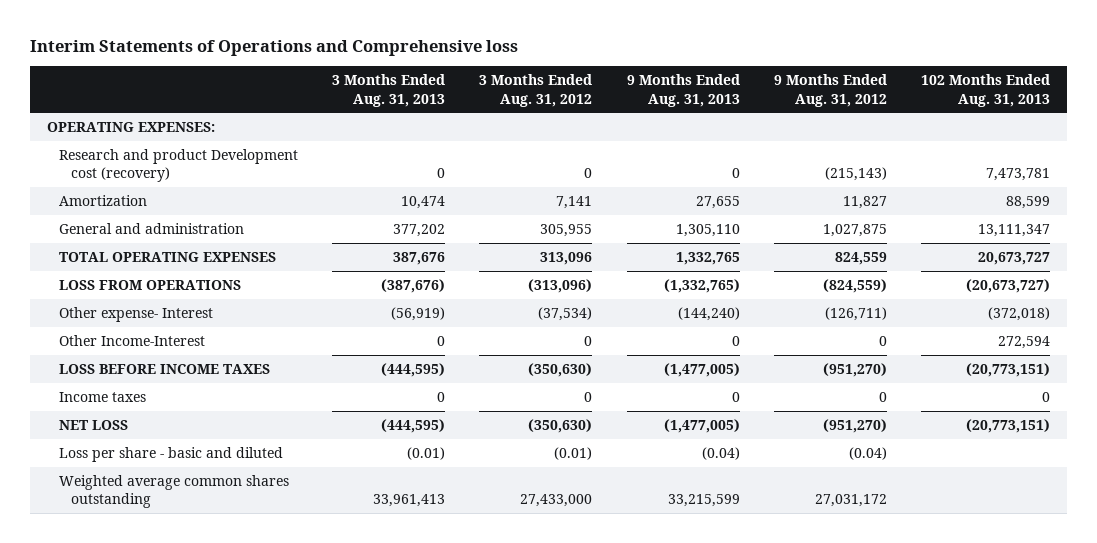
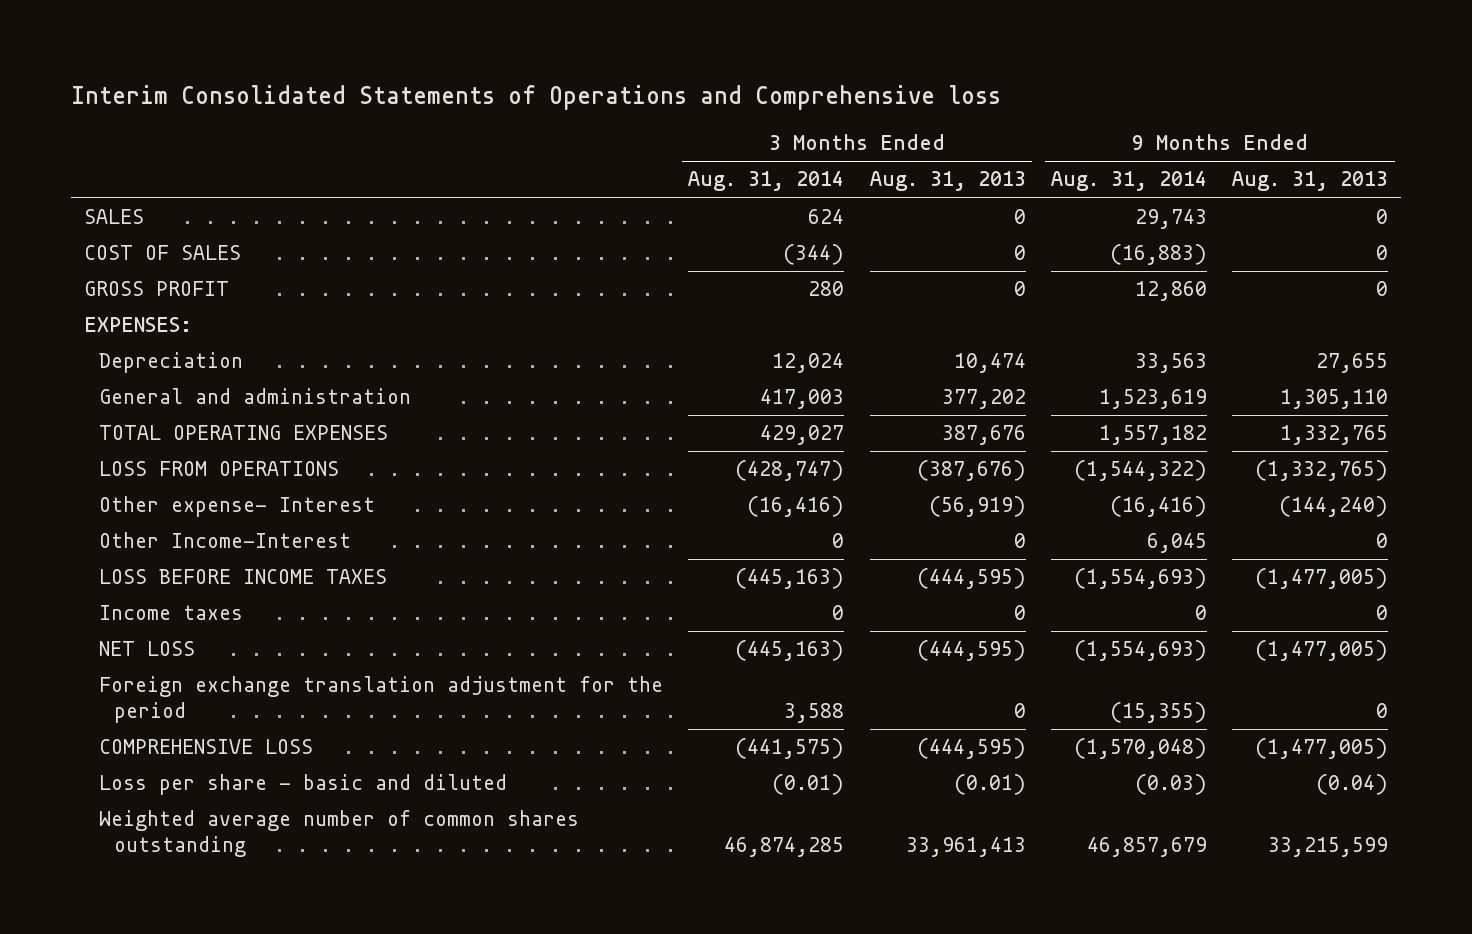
[30,40,519,57] Interim Statements of Operations and Comprehensive loss -> [71,84,1002,110] Interim Consolidated Statements of Operations and Comprehensive loss
[479,74,593,107] 3 Months Ended Aug. 31, 2012 -> none
[773,74,887,107] 9 Months Ended Aug. 31, 2012 -> none
[920,74,1050,107] 102 Months Ended Aug. 31, 2013 -> none
none -> [688,171,845,192] Aug. 31, 2014
none -> [1050,171,1207,192] Aug. 31, 2014
[59,148,299,183] Research and product Development cost (recovery) -> none
none -> [84,209,145,225] SALES
none -> [84,245,242,261] COST OF SALES
none -> [84,281,230,297] GROSS PROFIT
[47,121,216,132] OPERATING EXPENSES: -> [84,317,193,333] EXPENSES:
[59,194,148,206] Amortization -> [98,352,243,374] Depreciation
none -> [98,676,663,723] Foreign exchange translation adjustment for the period
none -> [98,739,313,755] COMPREHENSIVE LOSS
[59,474,290,509] Weighted average common shares outstanding -> [98,810,579,857] Weighted average number of common shares outstanding

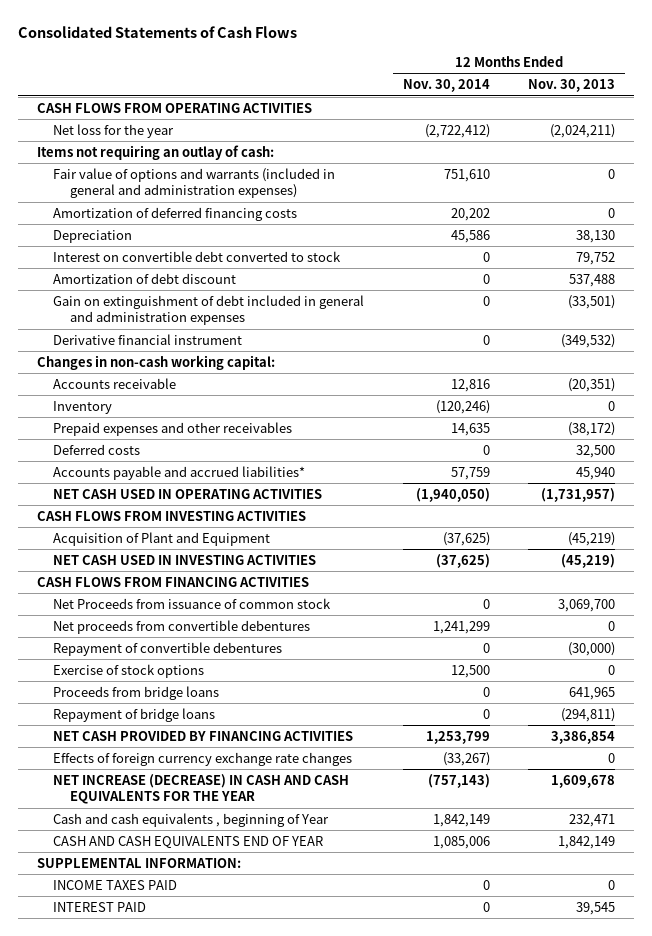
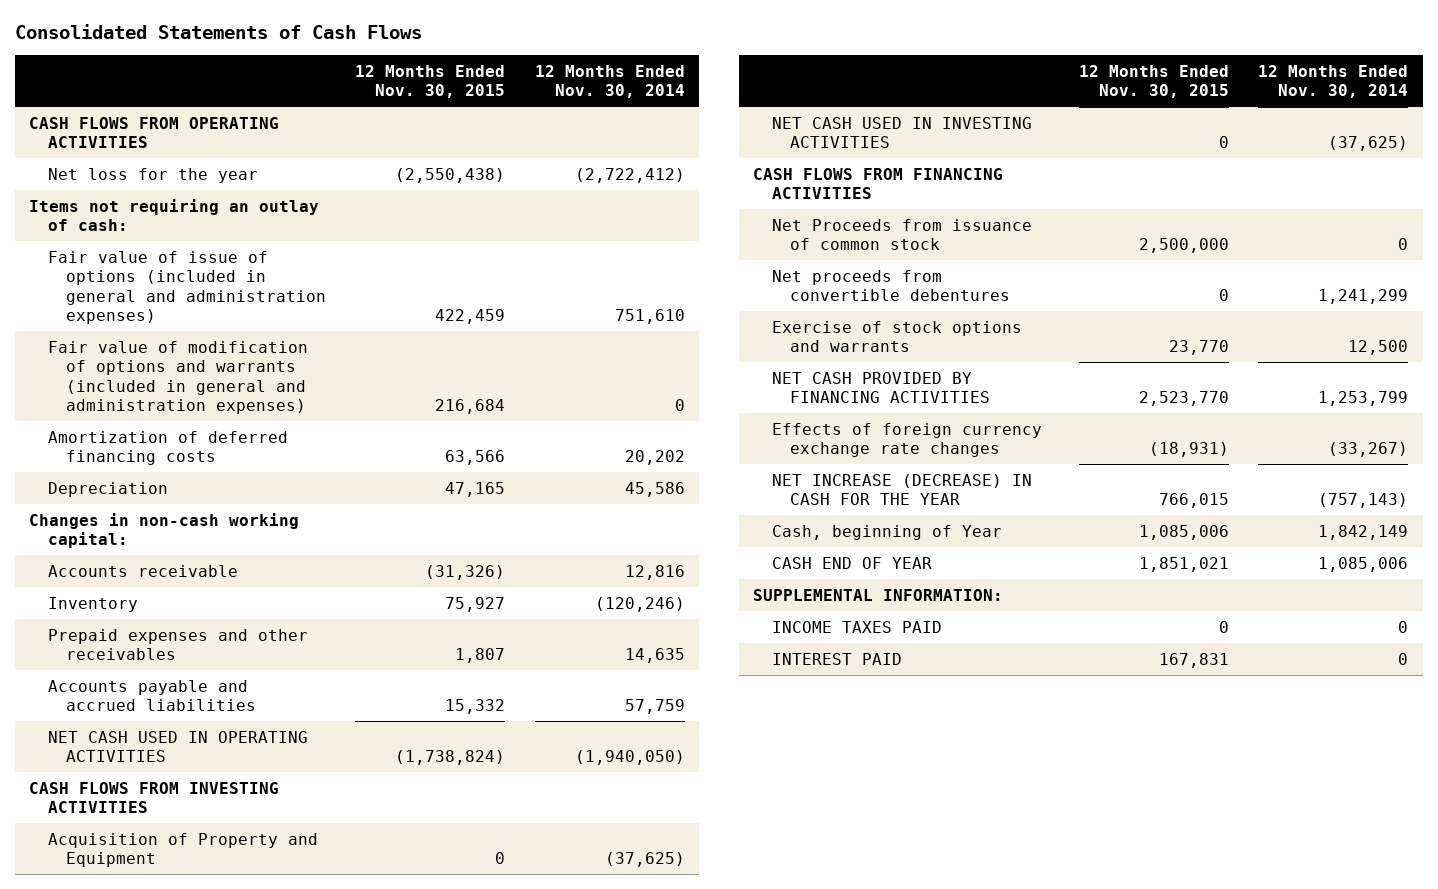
[527,79,615,93] Nov. 30, 2013 -> none
none -> [355,64,506,99] 12 Months Ended Nov. 30, 2015
[53,167,336,199] Fair value of options and warrants (included in general and administration expenses) -> [47,250,327,325] Fair value of issue of options (included in general and administration expenses)
none -> [47,340,308,415] Fair value of modification of options and warrants (included in general and administration expenses)
[53,250,342,262] Interest on convertible debt converted to stock -> none
[53,272,237,284] Amortization of debt discount -> none
[53,294,365,326] Gain on extinguishment of debt included in general and administration expenses -> none
[53,333,243,345] Derivative financial instrument -> none
[53,443,141,455] Deferred costs -> none
[53,465,306,480] Accounts payable and accrued liabilities* -> [47,679,257,712] Accounts payable and accrued liabilities
[53,531,271,546] Acquisition of Plant and Equipment -> [47,832,318,868] Acquisition of Property and Equipment
[53,641,283,656] Repayment of convertible debentures -> none
[53,685,220,700] Proceeds from bridge loans -> none
[53,707,216,722] Repayment of bridge loans -> none
[53,663,205,678] Exercise of stock options -> [771,320,1022,353] Exercise of stock options and warrants
[53,773,350,805] NET INCREASE (DECREASE) IN CASH AND CASH EQUIVALENTS FOR THE YEAR -> [771,473,1032,506] NET INCREASE (DECREASE) IN CASH FOR THE YEAR
[53,812,330,827] Cash and cash equivalents , beginning of Year -> [771,524,1002,540] Cash, beginning of Year
[53,835,324,849] CASH AND CASH EQUIVALENTS END OF YEAR -> [771,556,932,569] CASH END OF YEAR

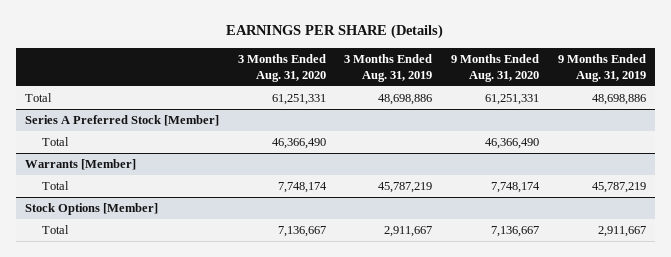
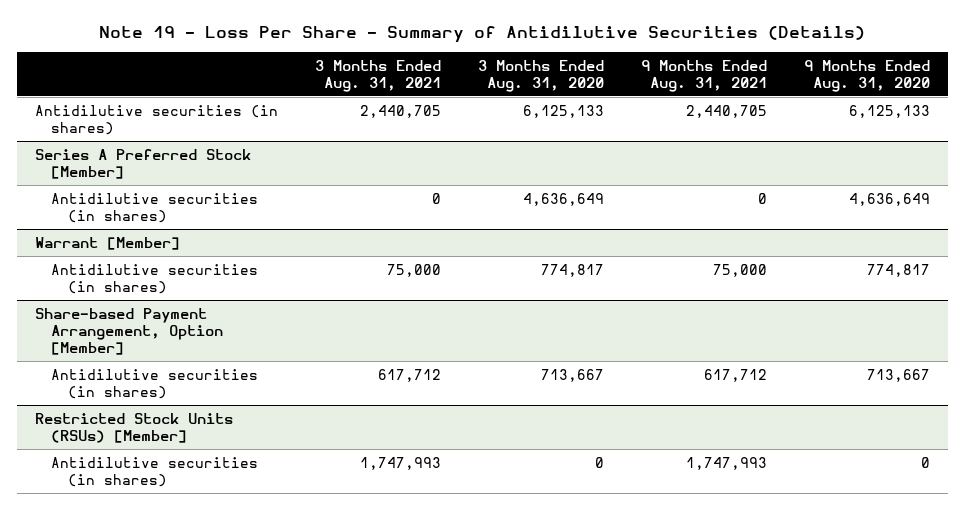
[226,24,444,40] EARNINGS PER SHARE (Details) -> [99,26,866,44] Note 19 - Loss Per Share - Summary of Antidilutive Securities (Details)
[344,53,433,82] 3 Months Ended Aug. 31, 2019 -> none
[557,53,646,82] 9 Months Ended Aug. 31, 2019 -> none
none -> [315,59,442,92] 3 Months Ended Aug. 31, 2021
none -> [640,59,767,92] 9 Months Ended Aug. 31, 2021
[25,93,53,103] Total -> none
none -> [35,104,279,135] Antidilutive securities (in shares)
[42,137,70,147] Total -> none
[42,181,70,191] Total -> none
[42,225,70,235] Total -> none
none -> [51,192,259,223] Antidilutive securities (in shares)
[25,159,137,171] Warrants [Member] -> [35,236,181,250] Warrant [Member]
none -> [51,263,259,294] Antidilutive securities (in shares)
[25,203,159,216] Stock Options [Member] -> [35,307,224,355] Share-based Payment Arrangement, Option [Member]
none -> [51,368,259,399] Antidilutive securities (in shares)
none -> [35,412,234,443] Restricted Stock Units (RSUs) [Member]
none -> [51,456,259,487] Antidilutive securities (in shares)

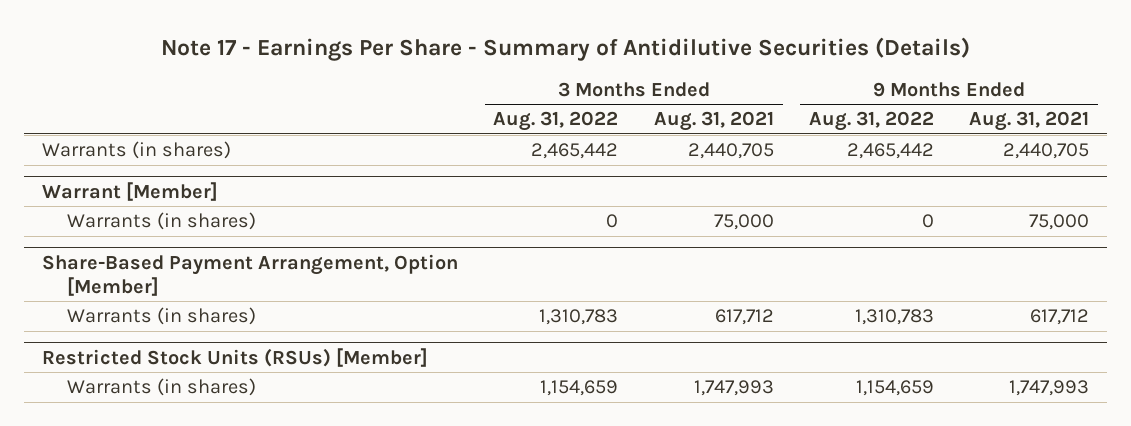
[99,26,866,44] Note 19 - Loss Per Share - Summary of Antidilutive Securities (Details) -> [160,37,970,62] Note 17 - Earnings Per Share - Summary of Antidilutive Securities (Details)
[477,59,604,92] 3 Months Ended Aug. 31, 2020 -> none
[803,59,930,92] 9 Months Ended Aug. 31, 2020 -> none
none -> [493,111,619,132] Aug. 31, 2022
none -> [809,111,935,132] Aug. 31, 2022
[35,148,252,179] Series A Preferred Stock [Member] -> none
[51,192,259,223] Antidilutive securities (in shares) -> none
[35,104,279,135] Antidilutive securities (in shares) -> [42,141,232,160] Warrants (in shares)
[51,263,259,294] Antidilutive securities (in shares) -> [67,212,257,231] Warrants (in shares)
[35,307,224,355] Share-based Payment Arrangement, Option [Member] -> [42,253,459,296] Share-Based Payment Arrangement, Option [Member]
[51,368,259,399] Antidilutive securities (in shares) -> [67,307,257,326] Warrants (in shares)
[51,456,259,487] Antidilutive securities (in shares) -> [67,378,257,397] Warrants (in shares)

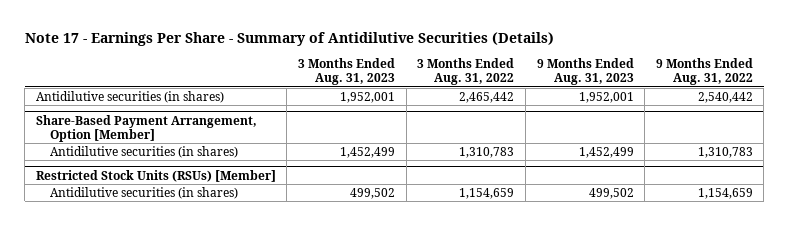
[653,111,774,132] Aug. 31, 2021 -> none
[969,111,1090,132] Aug. 31, 2021 -> none
none -> [298,58,396,86] 3 Months Ended Aug. 31, 2023
none -> [536,58,634,86] 9 Months Ended Aug. 31, 2023
[42,181,219,201] Warrant [Member] -> none
[67,212,257,231] Warrants (in shares) -> none
[42,141,232,160] Warrants (in shares) -> [35,90,224,103] Antidilutive securities (in shares)
[847,143,935,160] 2,465,442 -> [697,91,753,103] 2,540,442
[67,307,257,326] Warrants (in shares) -> [49,145,238,158] Antidilutive securities (in shares)
[67,378,257,397] Warrants (in shares) -> [49,186,238,199] Antidilutive securities (in shares)

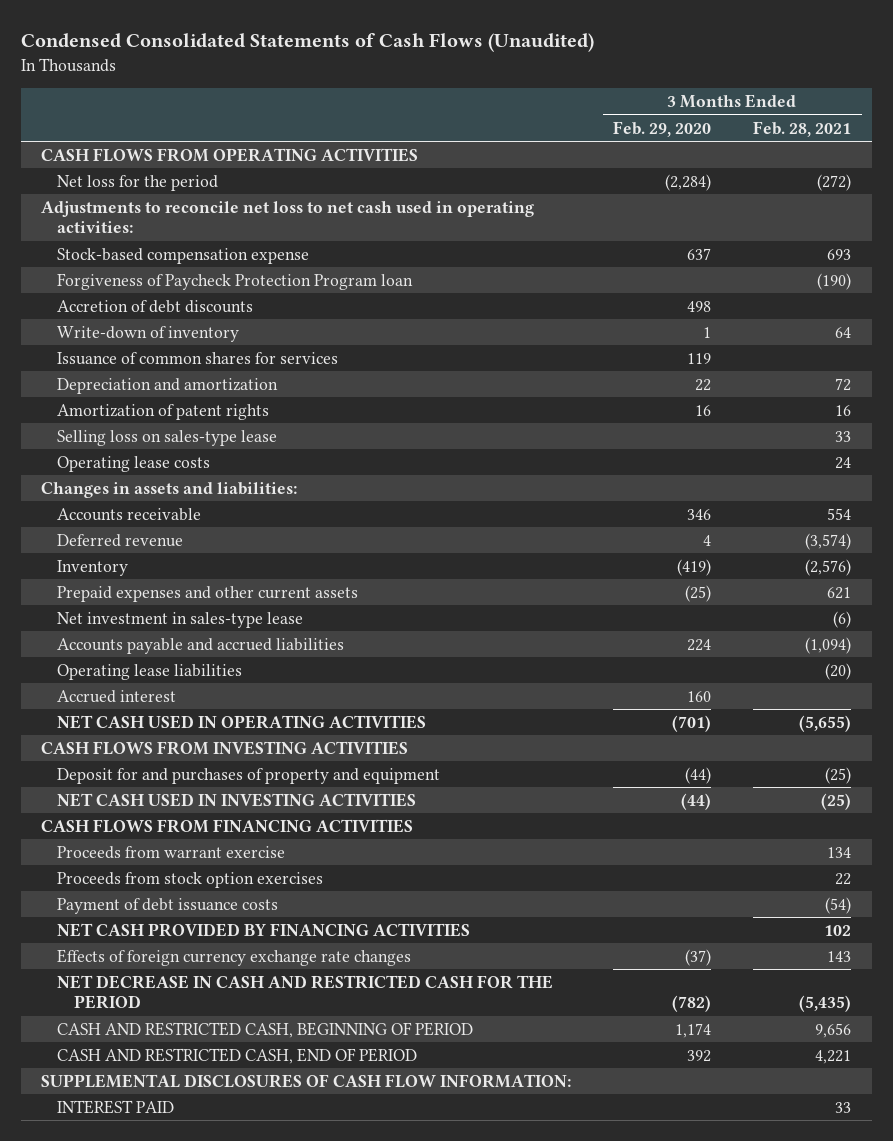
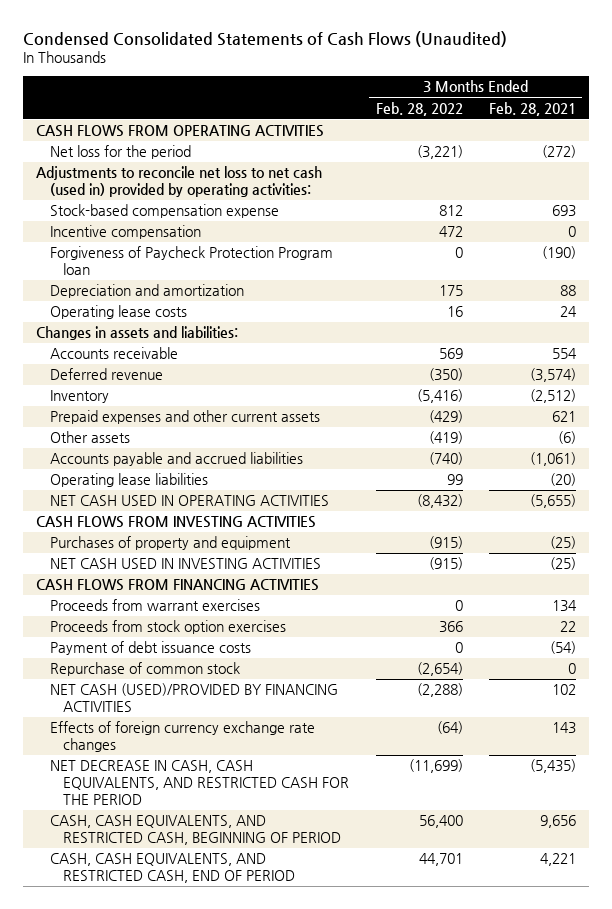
[613,120,712,137] Feb. 29, 2020 -> none
none -> [375,101,463,116] Feb. 28, 2022
[41,200,535,234] Adjustments to reconcile net loss to net cash used in operating activities: -> [36,166,323,198] Adjustments to reconcile net loss to net cash (used in) provided by operating activities:
none -> [49,225,201,240] Incentive compensation
[57,299,254,313] Accretion of debt discounts -> none
[57,325,240,342] Write-down of inventory -> none
[57,351,339,365] Issuance of common shares for services -> none
[57,403,270,420] Amortization of patent rights -> none
[57,429,278,446] Selling loss on sales-type lease -> none
[835,377,852,391] 72 -> [559,285,576,297] 88
[805,558,852,576] (2,576) -> [529,389,576,404] (2,512)
[57,611,304,628] Net investment in sales-type lease -> none
none -> [49,431,130,444] Other assets
[805,636,852,654] (1,094) -> [529,452,576,467] (1,061)
[57,689,177,703] Accrued interest -> none
[57,767,441,784] Deposit for and purchases of property and equipment -> [49,536,291,551] Purchases of property and equipment
[57,845,286,859] Proceeds from warrant exercise -> [49,599,260,612] Proceeds from warrant exercises
none -> [49,662,240,677] Repurchase of common stock
[57,922,471,937] NET CASH PROVIDED BY FINANCING ACTIVITIES -> [49,683,338,713] NET CASH (USED)/PROVIDED BY FINANCING ACTIVITIES
[41,1073,572,1088] SUPPLEMENTAL DISCLOSURES OF CASH FLOW INFORMATION: -> none
[57,1099,175,1114] INTEREST PAID -> none
[57,974,554,1010] NET DECREASE IN CASH AND RESTRICTED CASH FOR THE PERIOD -> [49,760,350,806] NET DECREASE IN CASH, CASH EQUIVALENTS, AND RESTRICTED CASH FOR THE PERIOD
[57,1021,474,1038] CASH AND RESTRICTED CASH, BEGINNING OF PERIOD -> [49,815,342,846] CASH, CASH EQUIVALENTS, AND RESTRICTED CASH, BEGINNING OF PERIOD
[57,1047,418,1064] CASH AND RESTRICTED CASH, END OF PERIOD -> [49,853,296,884] CASH, CASH EQUIVALENTS, AND RESTRICTED CASH, END OF PERIOD

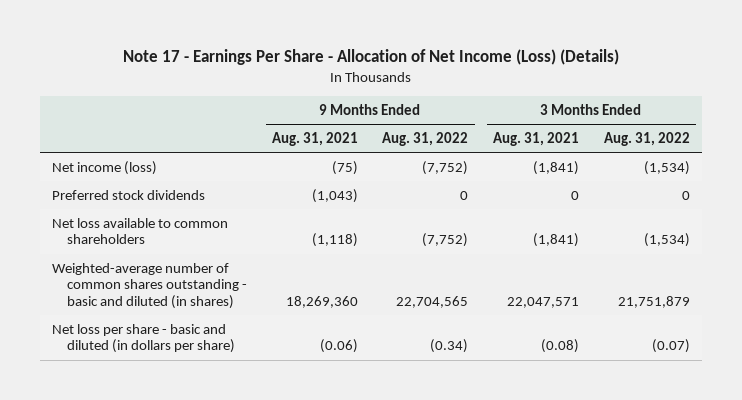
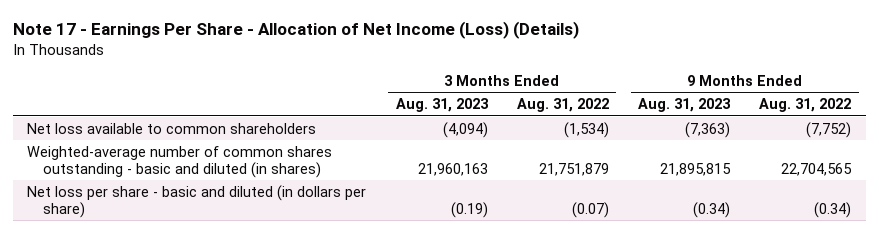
[271,131,358,146] Aug. 31, 2021 -> none
[493,131,580,146] Aug. 31, 2021 -> none
none -> [395,98,489,113] Aug. 31, 2023
none -> [637,98,731,113] Aug. 31, 2023
[51,160,157,175] Net income (loss) -> none
[51,189,205,200] Preferred stock dividends -> none

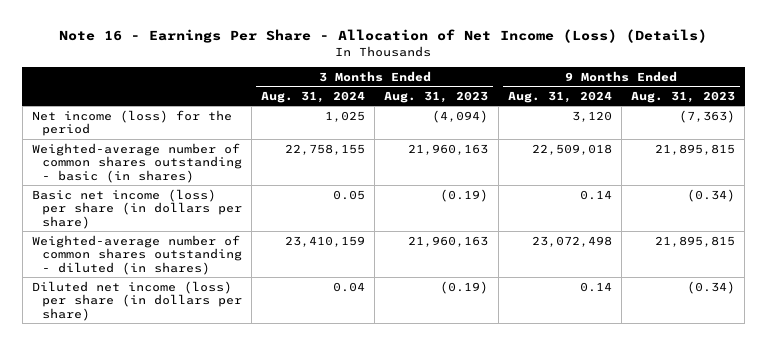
[12,21,579,40] Note 17 - Earnings Per Share - Allocation of Net Income (Loss) (Details) -> [59,29,708,44] Note 16 - Earnings Per Share - Allocation of Net Income (Loss) (Details)
[516,98,609,113] Aug. 31, 2022 -> none
[759,98,852,113] Aug. 31, 2022 -> none
none -> [260,90,365,103] Aug. 31, 2024
none -> [507,90,612,103] Aug. 31, 2024
[27,122,317,134] Net loss available to common shareholders -> [31,109,232,137] Net income (loss) for the period
[27,145,333,178] Weighted-average number of common shares outstanding - basic and diluted (in shares) -> [31,142,242,183] Weighted-average number of common shares outstanding - basic (in shares)
[27,184,367,218] Net loss per share - basic and diluted (in dollars per share) -> [31,188,242,229] Basic net income (loss) per share (in dollars per share)
none -> [31,234,242,275] Weighted-average number of common shares outstanding - diluted (in shares)
none -> [31,280,242,321] Diluted net income (loss) per share (in dollars per share)

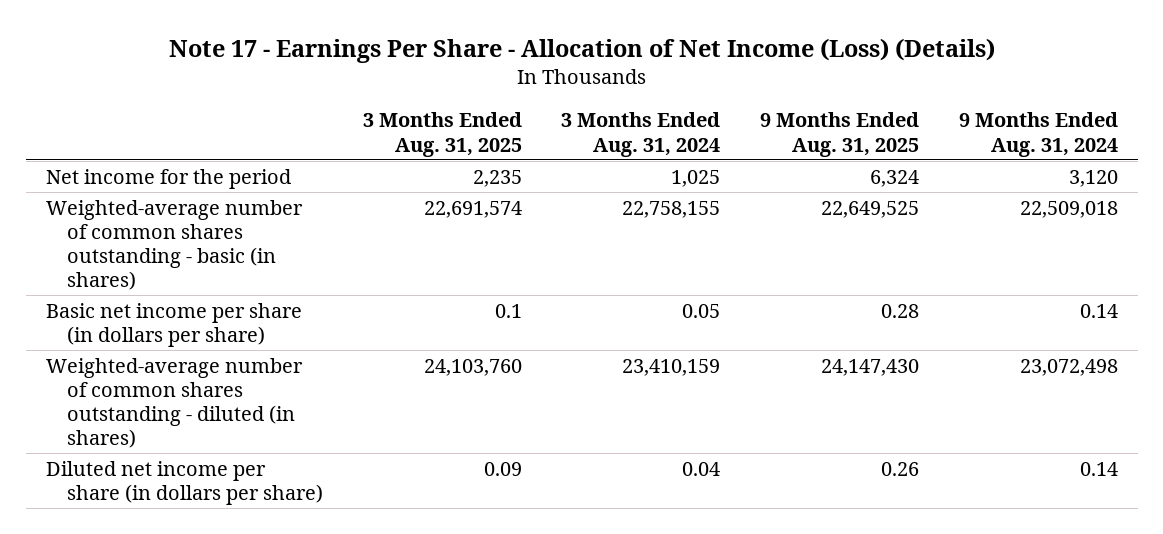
[59,29,708,44] Note 16 - Earnings Per Share - Allocation of Net Income (Loss) (Details) -> [168,38,995,64] Note 17 - Earnings Per Share - Allocation of Net Income (Loss) (Details)
[384,90,489,103] Aug. 31, 2023 -> none
[631,90,736,103] Aug. 31, 2023 -> none
none -> [362,112,522,157] 3 Months Ended Aug. 31, 2025
none -> [760,112,920,157] 9 Months Ended Aug. 31, 2025
[31,109,232,137] Net income (loss) for the period -> [45,168,291,189] Net income for the period
[31,188,242,229] Basic net income (loss) per share (in dollars per share) -> [45,302,302,347] Basic net income per share (in dollars per share)
[31,280,242,321] Diluted net income (loss) per share (in dollars per share) -> [45,460,324,505] Diluted net income per share (in dollars per share)

